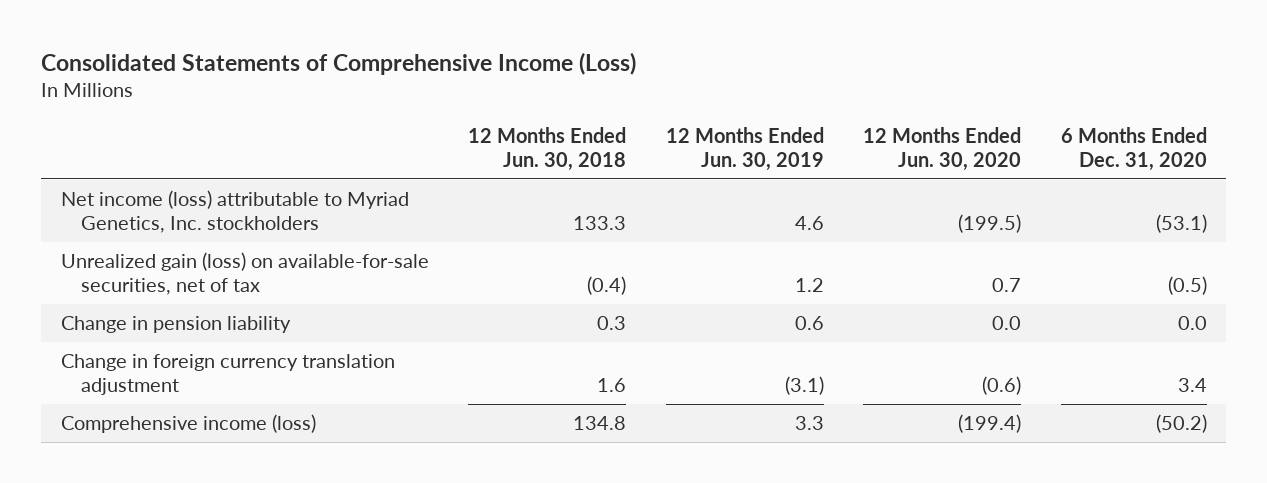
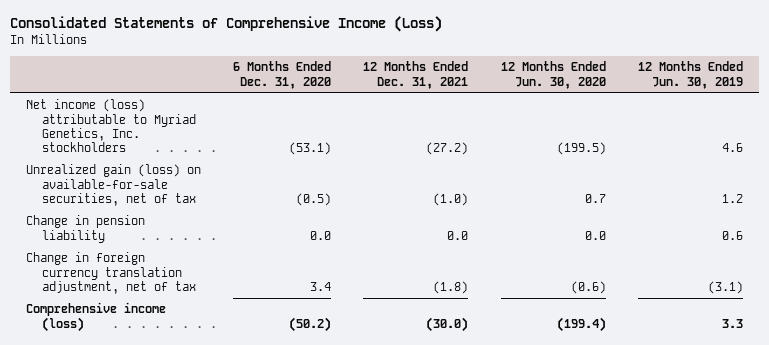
[468,126,627,171] 12 Months Ended Jun. 30, 2018 -> none
none -> [363,61,469,89] 12 Months Ended Dec. 31, 2021
[60,354,395,395] Change in foreign currency translation adjustment -> [25,252,196,294] Change in foreign currency translation adjustment, net of tax

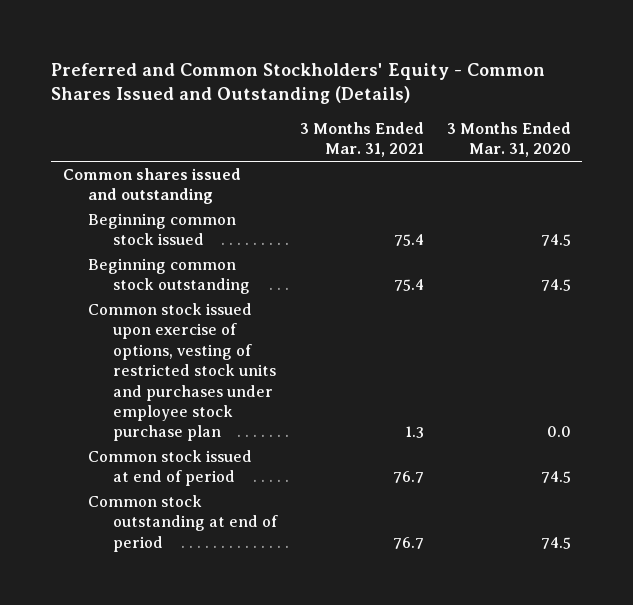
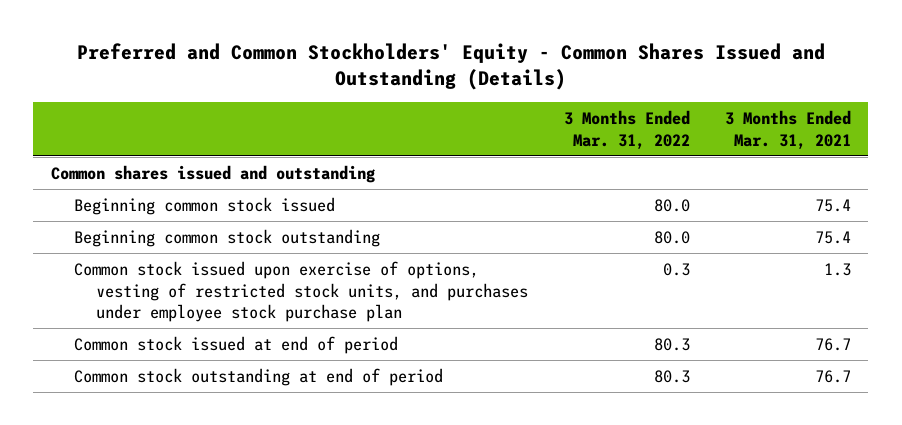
[446,121,571,158] 3 Months Ended Mar. 31, 2020 -> none
none -> [563,109,690,150] 3 Months Ended Mar. 31, 2022
[87,302,277,442] Common stock issued upon exercise of options, vesting of restricted stock units and purchases under employee stock purchase plan -> [73,260,529,323] Common stock issued upon exercise of options, vesting of restricted stock units, and purchases under employee stock purchase plan

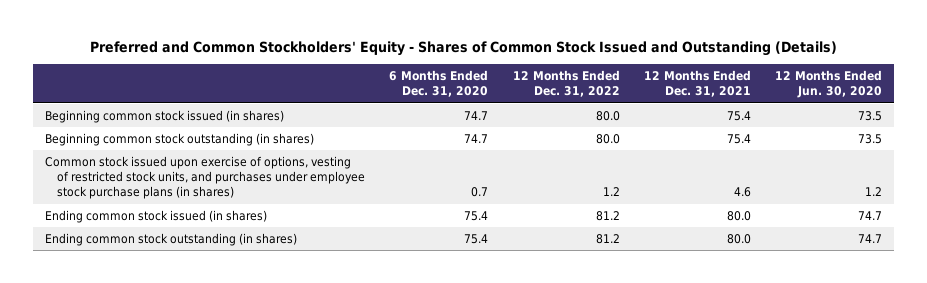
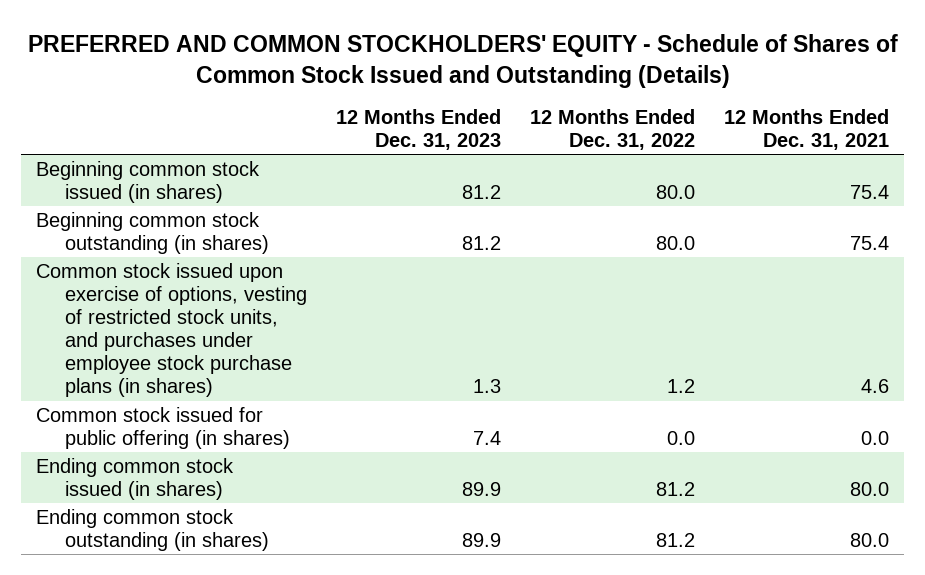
[89,40,837,56] Preferred and Common Stockholders' Equity - Shares of Common Stock Issued and Outstanding (Details) -> [27,34,898,89] PREFERRED AND COMMON STOCKHOLDERS' EQUITY - Schedule of Shares of Common Stock Issued and Outstanding (Details)
[389,70,489,98] 6 Months Ended Dec. 31, 2020 -> none
[775,70,883,99] 12 Months Ended Jun. 30, 2020 -> none
none -> [336,108,502,150] 12 Months Ended Dec. 31, 2023
none -> [35,406,291,450] Common stock issued for public offering (in shares)

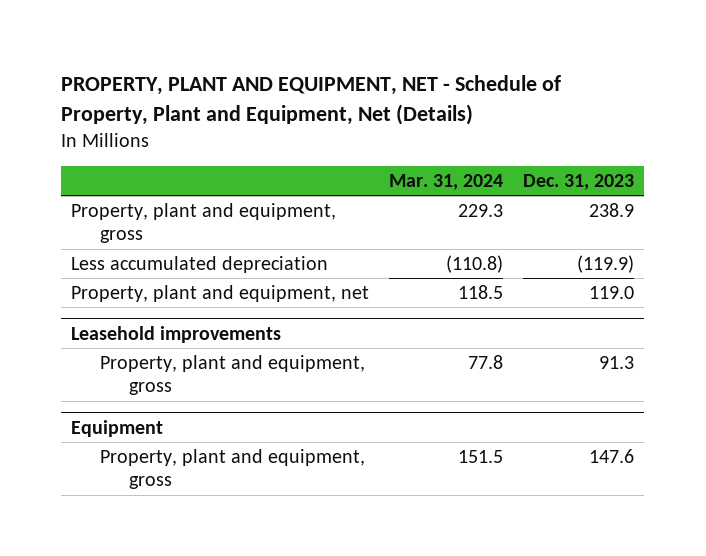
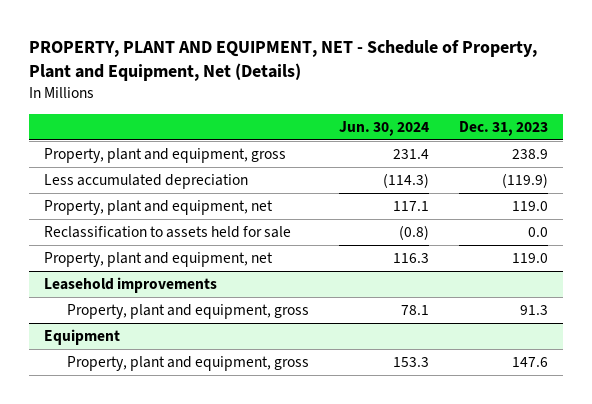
[389,174,504,191] Mar. 31, 2024 -> none
none -> [339,120,430,136] Jun. 30, 2024
none -> [43,226,291,239] Reclassification to assets held for sale
none -> [43,252,273,268] Property, plant and equipment, net

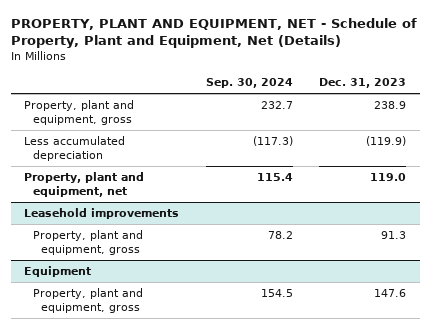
[339,120,430,136] Jun. 30, 2024 -> none
none -> [205,78,293,89] Sep. 30, 2024
[43,226,291,239] Reclassification to assets held for sale -> none
[43,252,273,268] Property, plant and equipment, net -> none

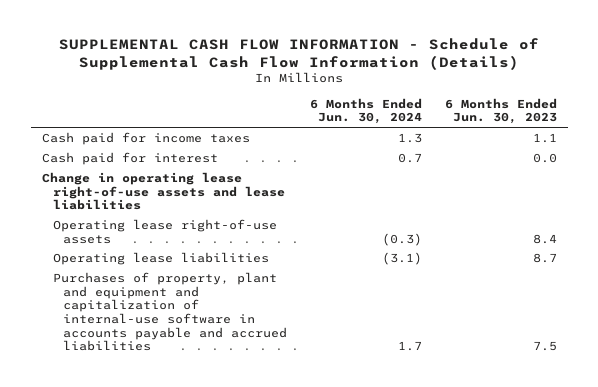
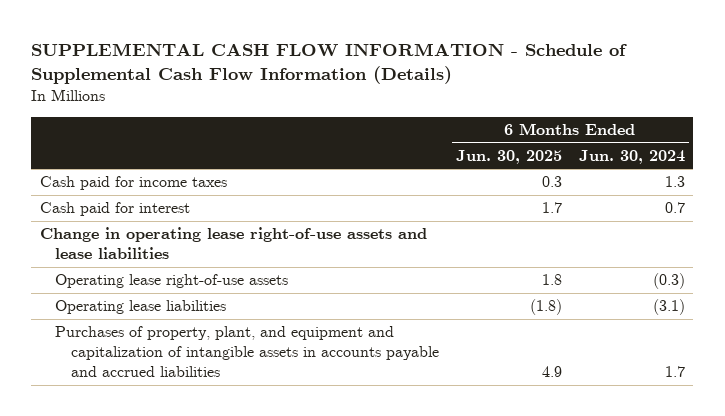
[444,97,557,125] 6 Months Ended Jun. 30, 2023 -> none
none -> [455,149,562,164] Jun. 30, 2025
[52,271,288,352] Purchases of property, plant and equipment and capitalization of internal-use software in accounts payable and accrued liabilities -> [55,326,439,378] Purchases of property, plant, and equipment and capitalization of intangible assets in accounts payable and accrued liabilities

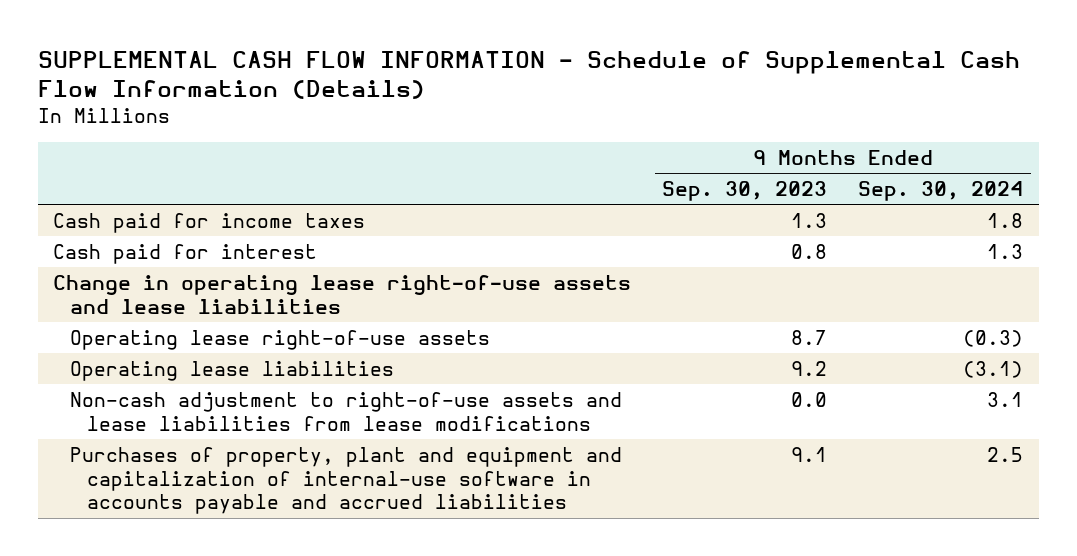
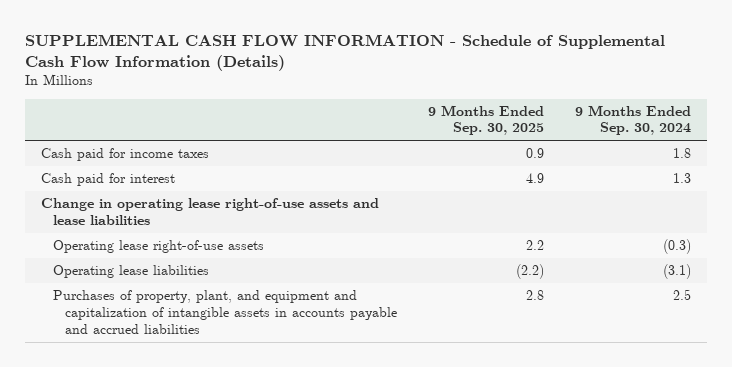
[662,181,828,202] Sep. 30, 2023 -> none
none -> [427,104,544,136] 9 Months Ended Sep. 30, 2025
[70,391,623,431] Non-cash adjustment to right-of-use assets and lease liabilities from lease modifications -> none
[70,446,623,515] Purchases of property, plant and equipment and capitalization of internal-use software in accounts payable and accrued liabilities -> [52,290,397,334] Purchases of property, plant, and equipment and capitalization of intangible assets in accounts payable and accrued liabilities

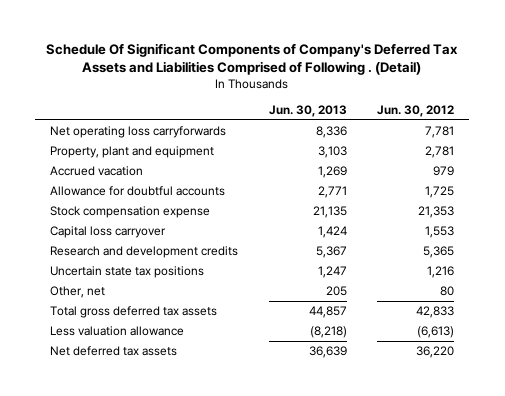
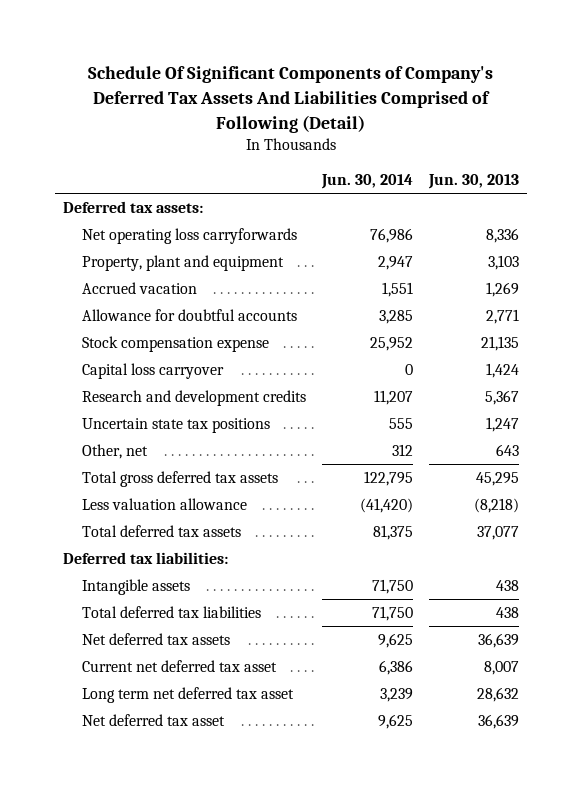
[46,42,459,76] Schedule Of Significant Components of Company's Deferred Tax Assets and Liabilities Comprised of Following . (Detail) -> [87,66,493,133] Schedule Of Significant Components of Company's Deferred Tax Assets And Liabilities Comprised of Following (Detail)
[377,105,455,118] Jun. 30, 2012 -> none
none -> [320,173,413,189] Jun. 30, 2014
none -> [62,201,203,214] Deferred tax assets:
[325,286,347,297] 205 -> [496,444,520,457] 643
[308,306,347,319] 44,857 -> [476,472,520,487] 45,295
none -> [81,525,241,538] Total deferred tax assets
none -> [62,552,228,565] Deferred tax liabilities:
none -> [81,579,190,596] Intangible assets
none -> [81,606,261,619] Total deferred tax liabilities
none -> [81,660,277,673] Current net deferred tax asset
none -> [81,687,294,704] Long term net deferred tax asset
none -> [81,714,225,727] Net deferred tax asset

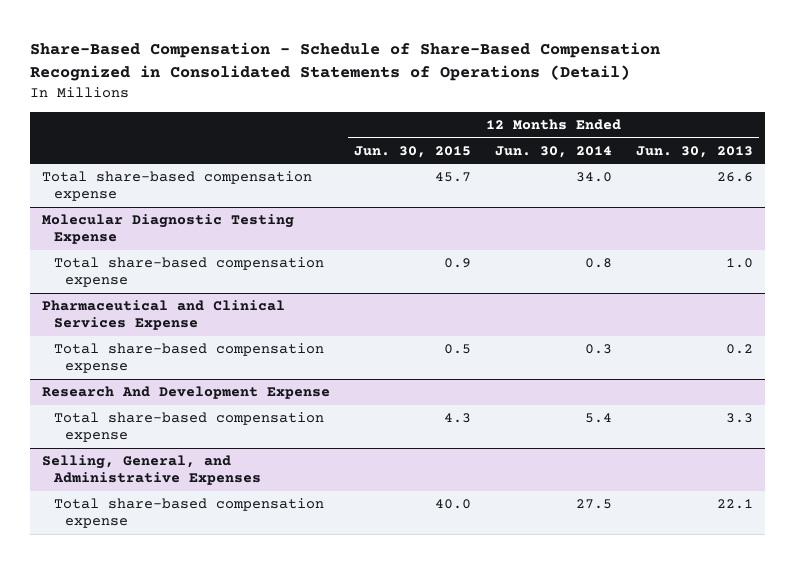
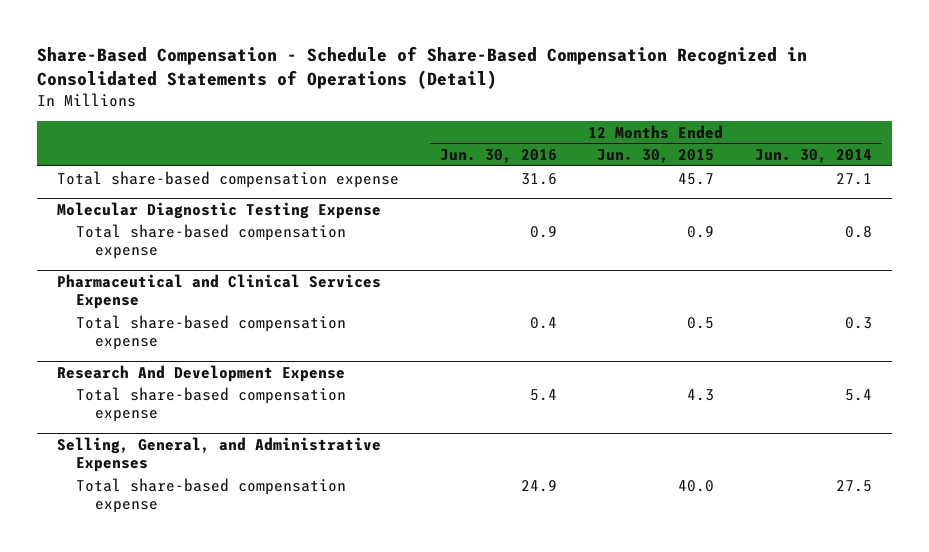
[636,145,754,158] Jun. 30, 2013 -> none
none -> [439,148,557,163] Jun. 30, 2016
[576,172,613,183] 34.0 -> [835,172,872,185] 27.1

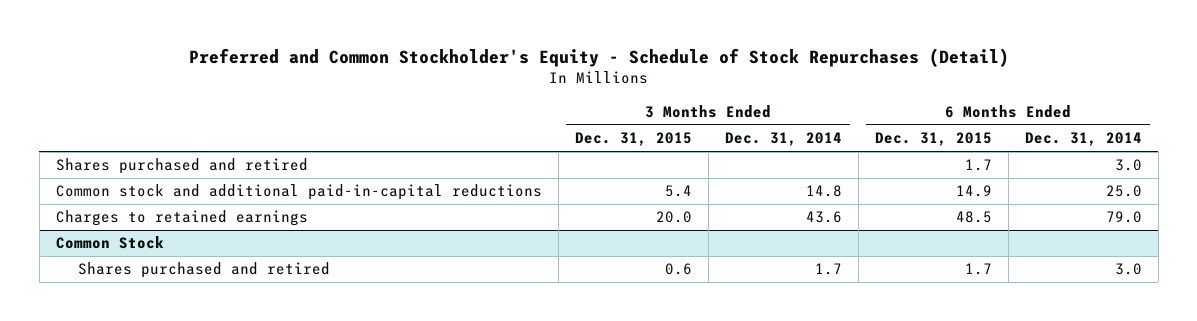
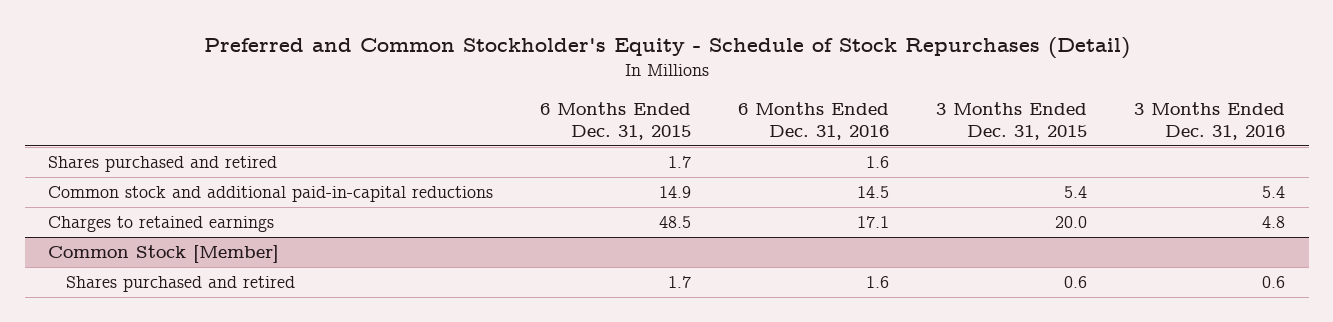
[724,132,842,147] Dec. 31, 2014 -> none
[1024,132,1142,147] Dec. 31, 2014 -> none
none -> [738,102,890,140] 6 Months Ended Dec. 31, 2016
none -> [1134,102,1286,140] 3 Months Ended Dec. 31, 2016
[55,236,164,250] Common Stock -> [48,245,280,264] Common Stock [Member]

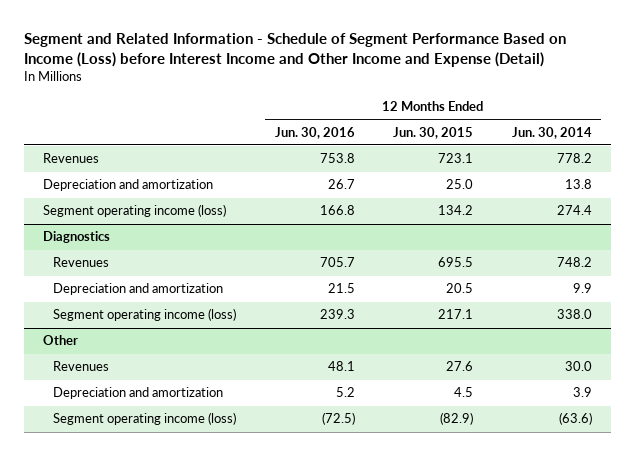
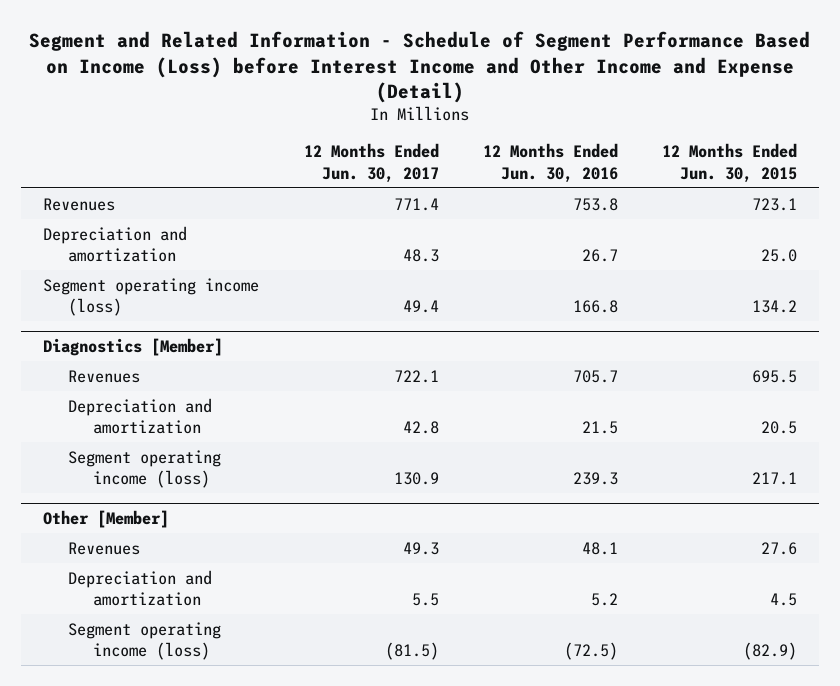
[511,126,592,139] Jun. 30, 2014 -> none
none -> [303,143,439,183] 12 Months Ended Jun. 30, 2017
[42,231,110,244] Diagnostics -> [43,338,224,357] Diagnostics [Member]
[42,335,78,346] Other -> [43,510,170,529] Other [Member]

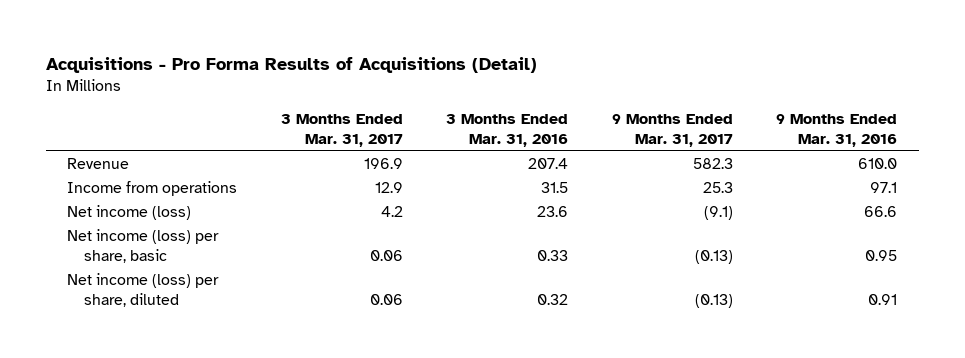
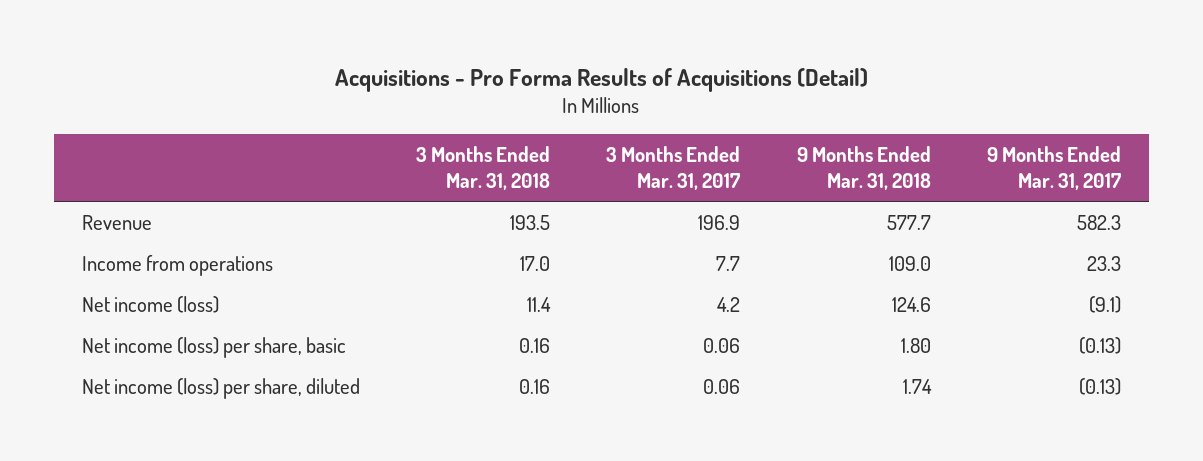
[446,114,569,147] 3 Months Ended Mar. 31, 2016 -> none
[776,114,898,147] 9 Months Ended Mar. 31, 2016 -> none
none -> [416,145,551,191] 3 Months Ended Mar. 31, 2018
none -> [796,145,931,191] 9 Months Ended Mar. 31, 2018
[374,182,403,194] 12.9 -> [716,255,741,271] 7.7
[702,182,733,194] 25.3 -> [1086,255,1121,271] 23.3

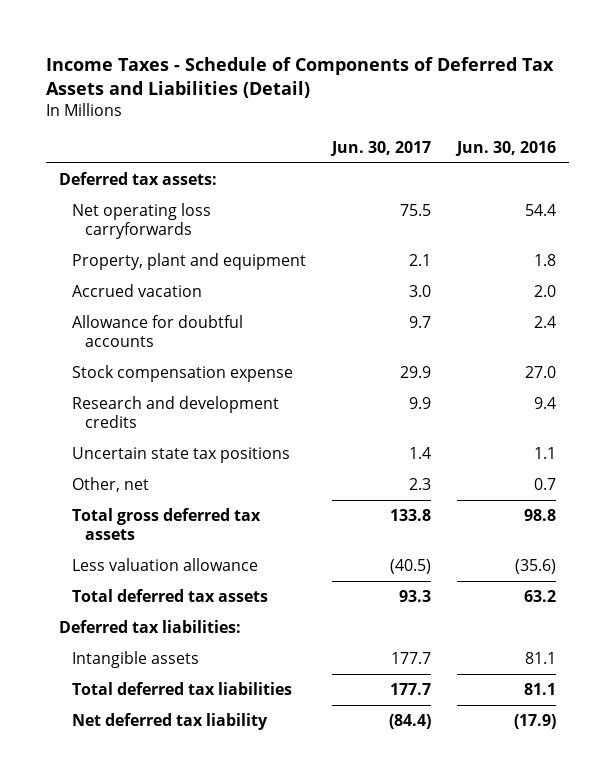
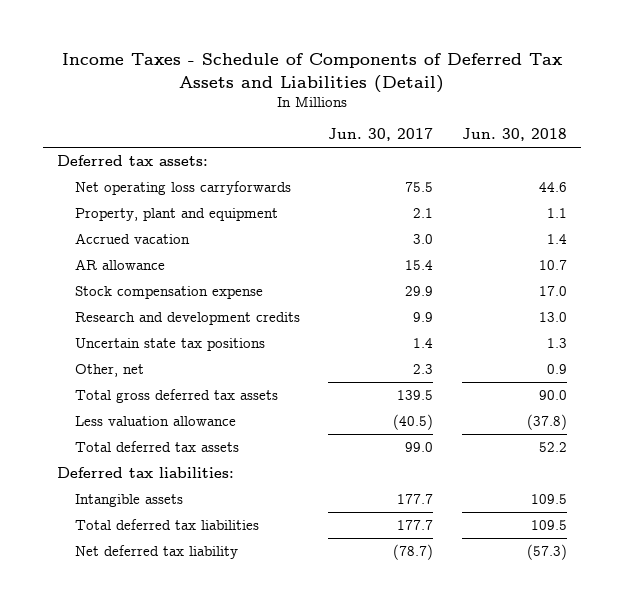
[455,140,557,156] Jun. 30, 2016 -> none
none -> [461,128,567,142] Jun. 30, 2018
[72,314,244,348] Allowance for doubtful accounts -> [74,258,165,270] AR allowance
[409,315,432,328] 9.7 -> [405,259,434,270] 15.4
[390,508,432,521] 133.8 -> [397,389,434,400] 139.5
[399,589,432,602] 93.3 -> [405,441,434,452] 99.0
[389,713,432,729] (84.4) -> [393,543,434,560] (78.7)

